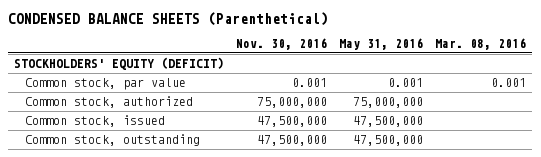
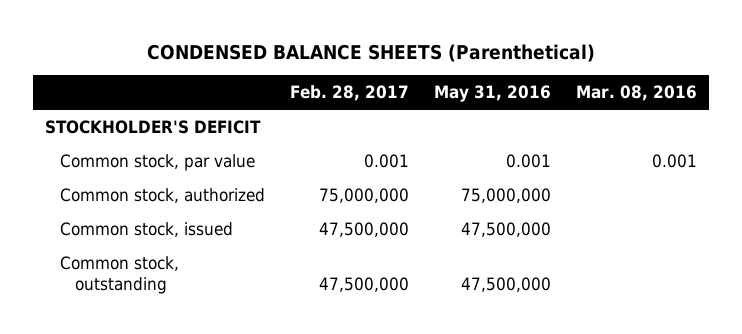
[236,37,328,50] Nov. 30, 2016 -> none
none -> [290,85,410,102] Feb. 28, 2017
[14,57,225,71] STOCKHOLDERS' EQUITY (DEFICIT) -> [45,120,262,135] STOCKHOLDER'S DEFICIT

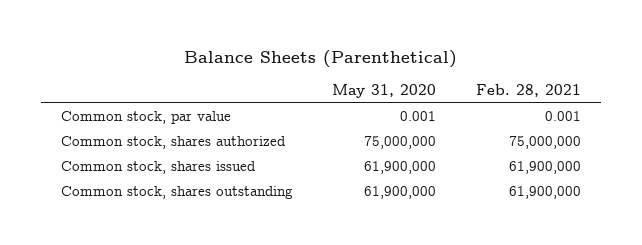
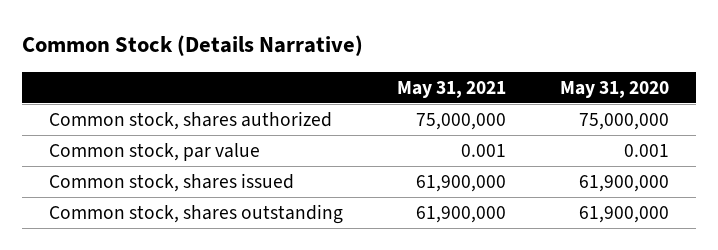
[183,50,457,69] Balance Sheets (Parenthetical) -> [21,35,363,57] Common Stock (Details Narrative)
[476,84,582,98] Feb. 28, 2021 -> none
none -> [397,80,507,98] May 31, 2021
[60,111,231,125] Common stock, par value -> [48,142,260,161] Common stock, par value

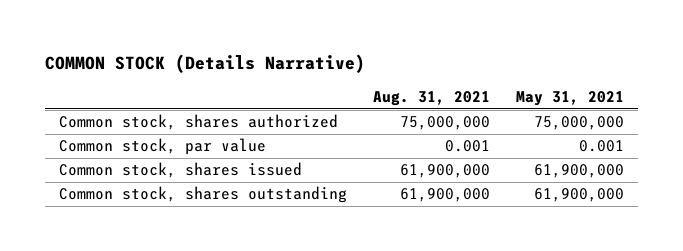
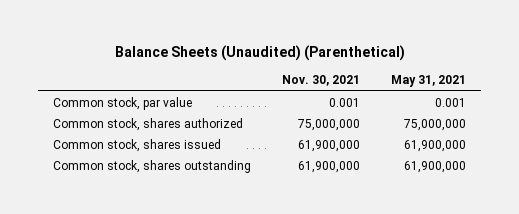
[45,54,366,74] COMMON STOCK (Details Narrative) -> [114,44,405,61] Balance Sheets (Unaudited) (Parenthetical)
[373,91,491,107] Aug. 31, 2021 -> none
none -> [282,75,361,87] Nov. 30, 2021
[58,114,338,131] Common stock, shares authorized -> [53,118,244,132] Common stock, shares authorized

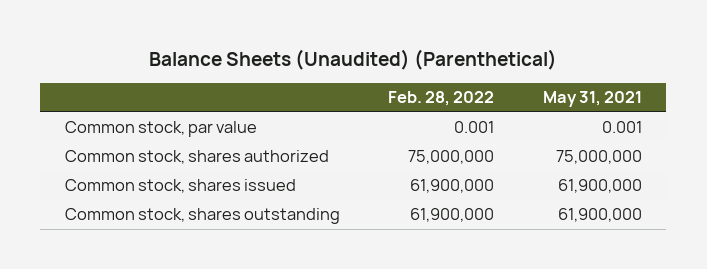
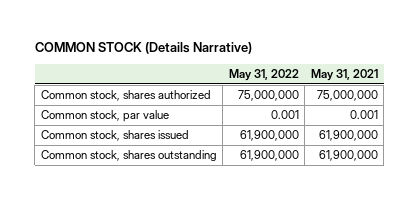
[149,49,558,71] Balance Sheets (Unaudited) (Parenthetical) -> [34,42,252,55] COMMON STOCK (Details Narrative)
[388,91,495,107] Feb. 28, 2022 -> none
none -> [228,68,299,81] May 31, 2022
[64,121,257,138] Common stock, par value -> [40,110,169,123] Common stock, par value

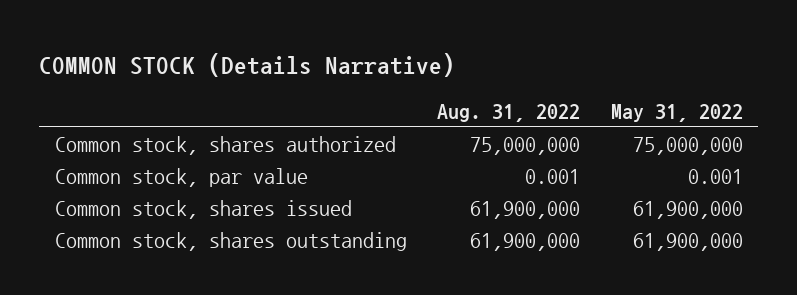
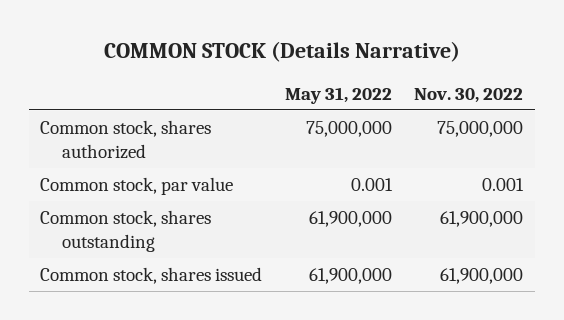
[437,104,581,123] Aug. 31, 2022 -> none
none -> [414,87,524,103] Nov. 30, 2022
[54,199,352,219] Common stock, shares issued -> [40,267,263,285] Common stock, shares issued

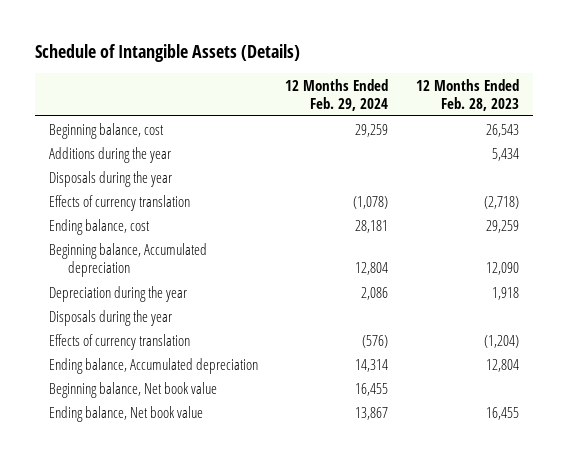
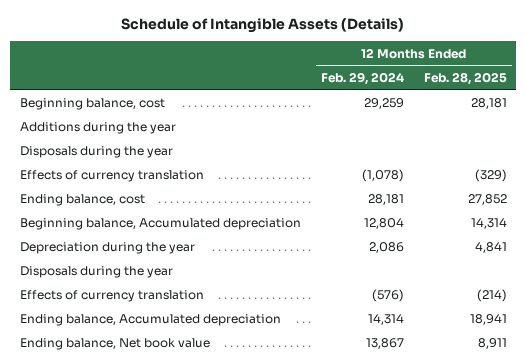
[416,78,520,111] 12 Months Ended Feb. 28, 2023 -> none
none -> [423,71,507,85] Feb. 28, 2025
[48,381,217,398] Beginning balance, Net book value -> none

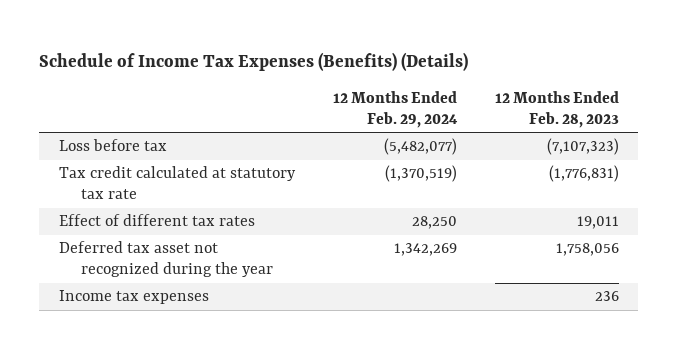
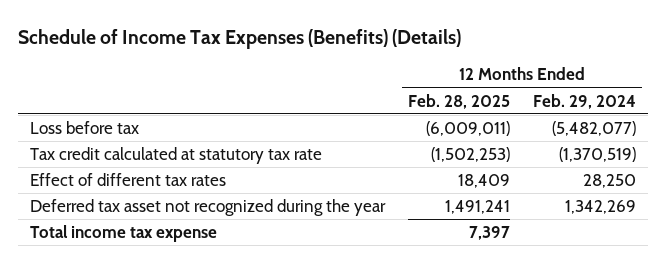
[495,90,620,128] 12 Months Ended Feb. 28, 2023 -> none
none -> [407,93,510,109] Feb. 28, 2025
[58,290,209,305] Income tax expenses -> [29,225,217,243] Total income tax expense

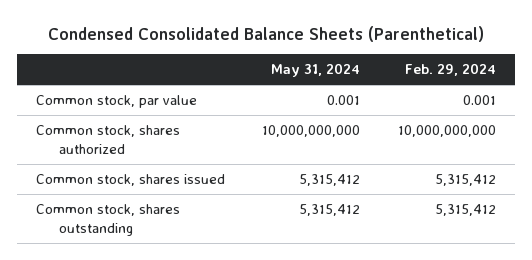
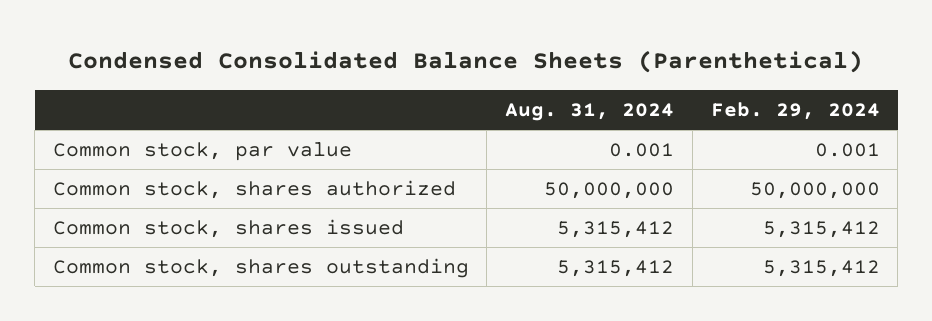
[271,63,361,78] May 31, 2024 -> none
none -> [505,102,675,121] Aug. 31, 2024
[398,124,497,137] 10,000,000,000 -> [749,182,880,200] 50,000,000

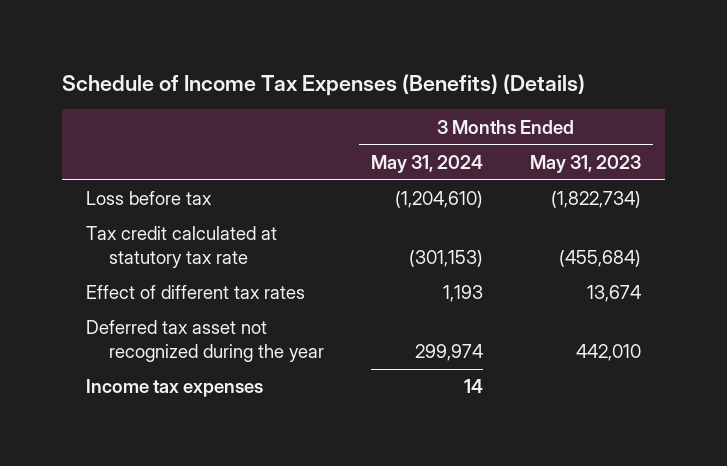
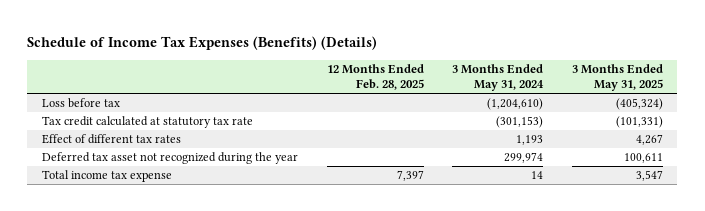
[530,154,642,173] May 31, 2023 -> none
none -> [326,64,424,91] 12 Months Ended Feb. 28, 2025
none -> [572,64,664,92] 3 Months Ended May 31, 2025
[85,379,263,398] Income tax expenses -> [41,170,172,183] Total income tax expense

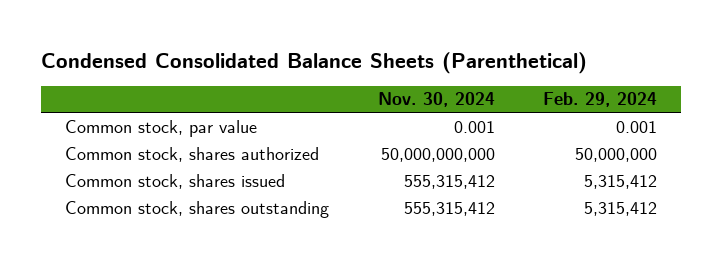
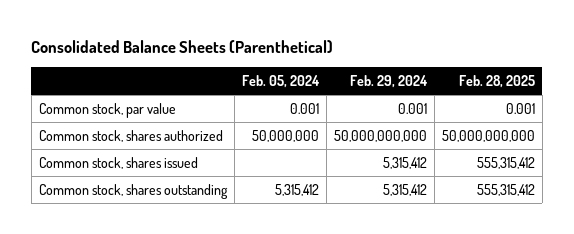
[40,52,587,75] Condensed Consolidated Balance Sheets (Parenthetical) -> [31,40,334,54] Consolidated Balance Sheets (Parenthetical)
[377,92,495,108] Nov. 30, 2024 -> none
none -> [241,74,320,88] Feb. 05, 2024
none -> [458,74,535,88] Feb. 28, 2025
[575,147,658,162] 50,000,000 -> [333,129,427,142] 50,000,000,000

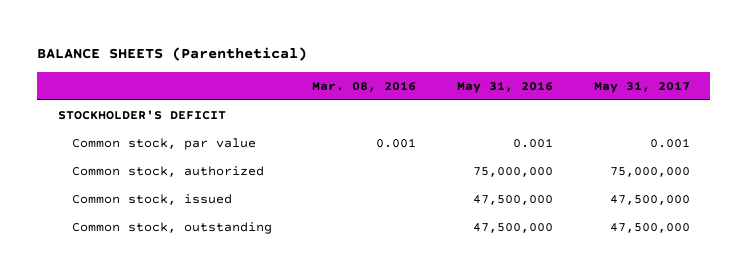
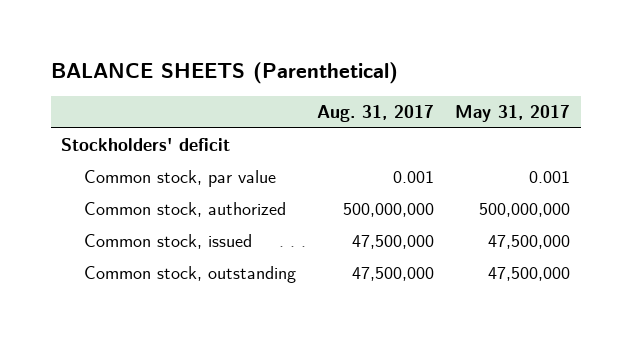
[312,80,417,92] Mar. 08, 2016 -> none
[456,80,553,93] May 31, 2016 -> none
none -> [316,104,434,122] Aug. 31, 2017
[57,109,226,120] STOCKHOLDER'S DEFICIT -> [61,138,231,152] Stockholders' deficit
[609,166,690,177] 75,000,000 -> [478,203,570,218] 500,000,000

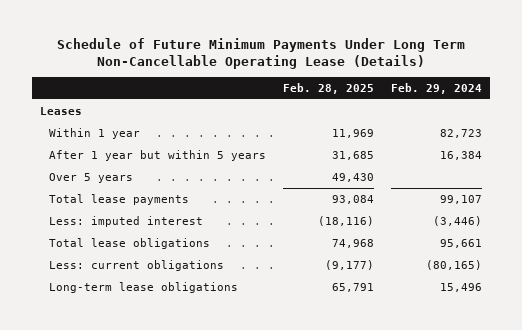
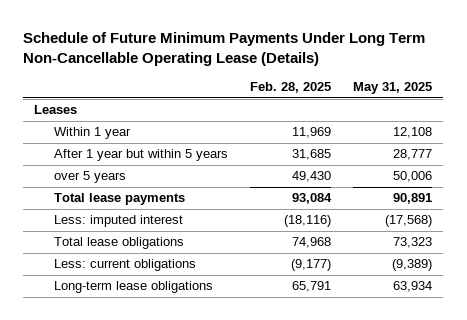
[391,83,483,95] Feb. 29, 2024 -> none
none -> [353,82,433,95] May 31, 2025
[49,172,134,183] Over 5 years -> [53,171,126,184] over 5 years

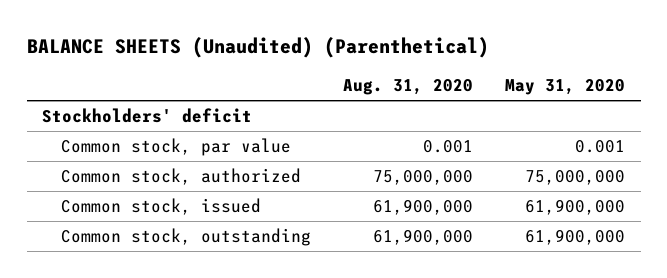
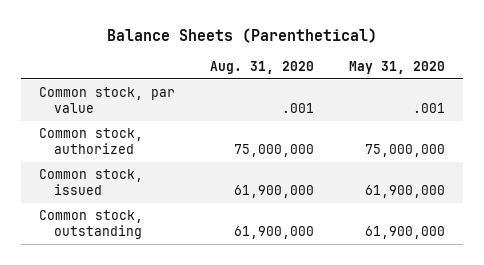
[26,37,489,59] BALANCE SHEETS (Unaudited) (Parenthetical) -> [106,27,377,43] Balance Sheets (Parenthetical)
[42,107,253,123] Stockholders' deficit -> none
[423,139,474,153] 0.001 -> [281,102,314,113] .001
[574,139,625,153] 0.001 -> [413,102,446,113] .001

